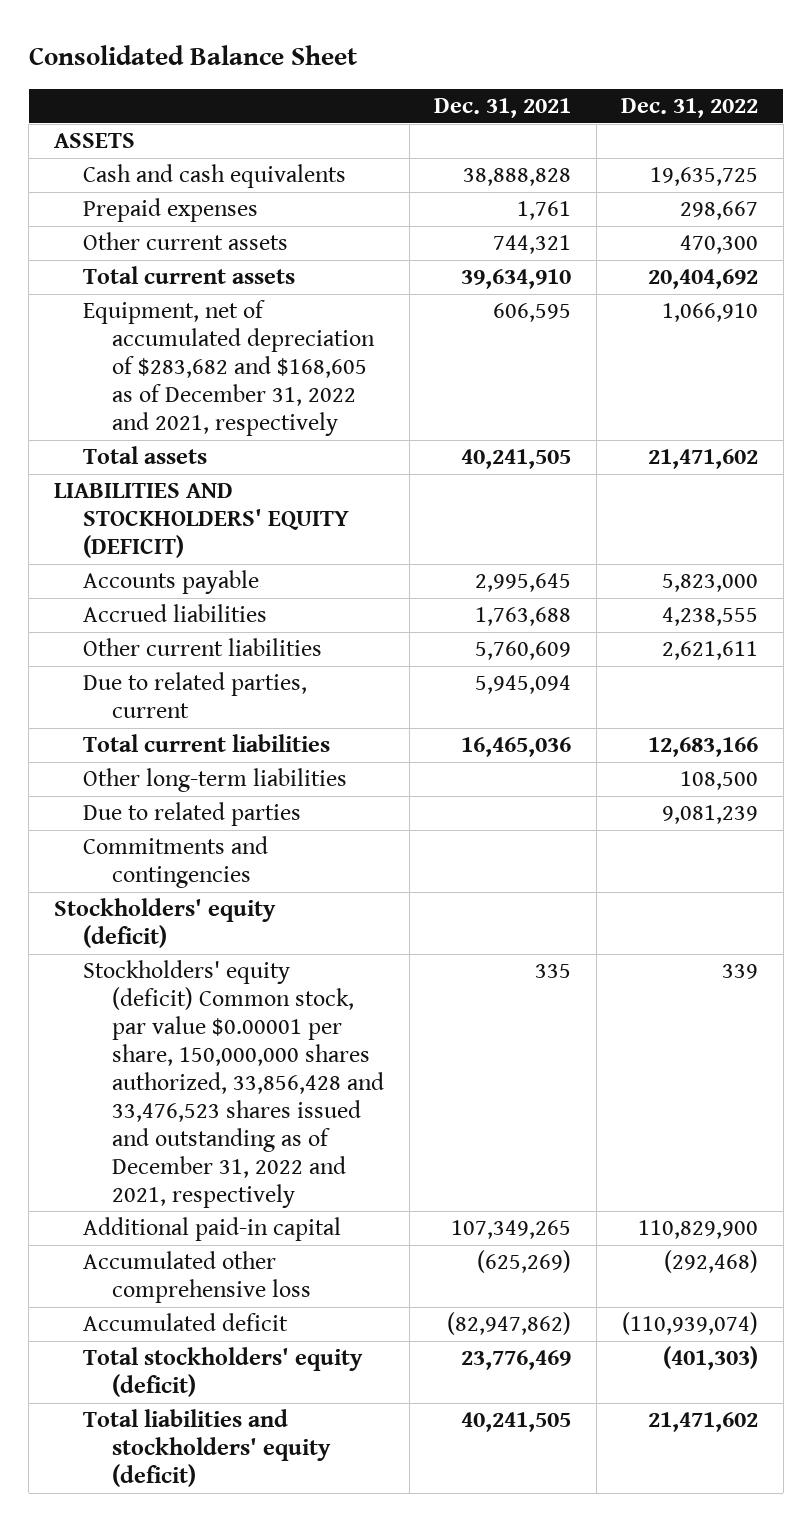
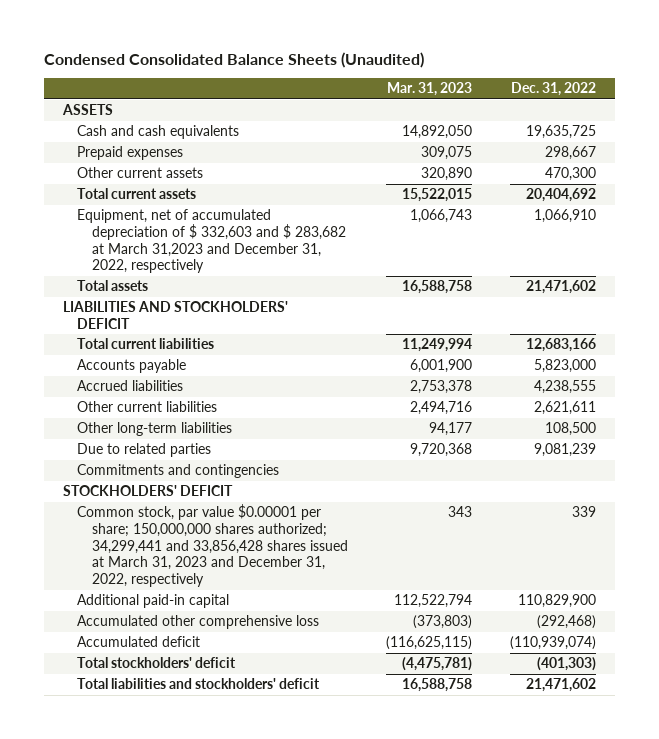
[28,45,357,66] Consolidated Balance Sheet -> [44,51,425,68] Condensed Consolidated Balance Sheets (Unaudited)
[434,98,572,119] Dec. 31, 2021 -> none
none -> [386,82,472,97] Mar. 31, 2023
[83,300,376,436] Equipment, net of accumulated depreciation of $283,682 and $168,605 as of December 31, 2022 and 2021, respectively -> [77,209,346,274] Equipment, net of accumulated depreciation of $ 332,603 and $ 283,682 at March 31,2023 and December 31, 2022, respectively
[53,483,350,559] LIABILITIES AND STOCKHOLDERS' EQUITY (DEFICIT) -> [63,301,289,329] LIABILITIES AND STOCKHOLDERS' DEFICIT
[83,734,331,753] Total current liabilities -> [77,338,215,350] Total current liabilities
[83,672,308,719] Due to related parties, current -> none
[53,898,276,949] Stockholders' equity (deficit) -> [63,485,234,497] STOCKHOLDERS' DEFICIT
[83,960,385,1208] Stockholders' equity (deficit) Common stock, par value $0.00001 per share, 150,000,000 shares authorized, 33,856,428 and 33,476,523 shares issued and outstanding as of December 31, 2022 and 2021, respectively -> [77,504,348,588] Common stock, par value $0.00001 per share; 150,000,000 shares authorized; 34,299,441 and 33,856,428 shares issued at March 31, 2023 and December 31, 2022, respectively
[83,1347,364,1398] Total stockholders' equity (deficit) -> [77,657,237,669] Total stockholders' deficit
[83,1409,332,1488] Total liabilities and stockholders' equity (deficit) -> [77,678,321,690] Total liabilities and stockholders' deficit

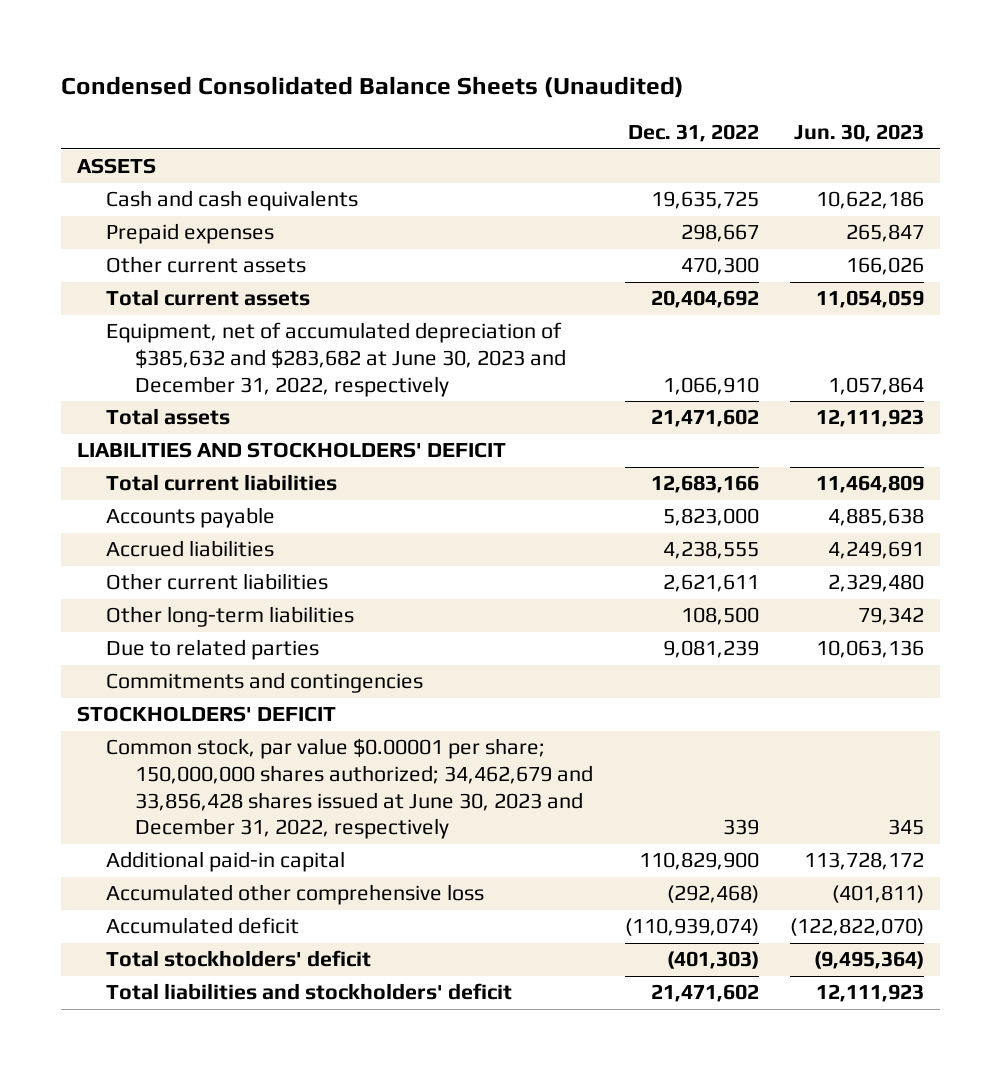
[386,82,472,97] Mar. 31, 2023 -> none
none -> [794,124,925,143] Jun. 30, 2023
[77,209,346,274] Equipment, net of accumulated depreciation of $ 332,603 and $ 283,682 at March 31,2023 and December 31, 2022, respectively -> [105,322,567,397] Equipment, net of accumulated depreciation of $385,632 and $283,682 at June 30, 2023 and December 31, 2022, respectively
[77,504,348,588] Common stock, par value $0.00001 per share; 150,000,000 shares authorized; 34,299,441 and 33,856,428 shares issued at March 31, 2023 and December 31, 2022, respectively -> [105,738,594,840] Common stock, par value $0.00001 per share; 150,000,000 shares authorized; 34,462,679 and 33,856,428 shares issued at June 30, 2023 and December 31, 2022, respectively

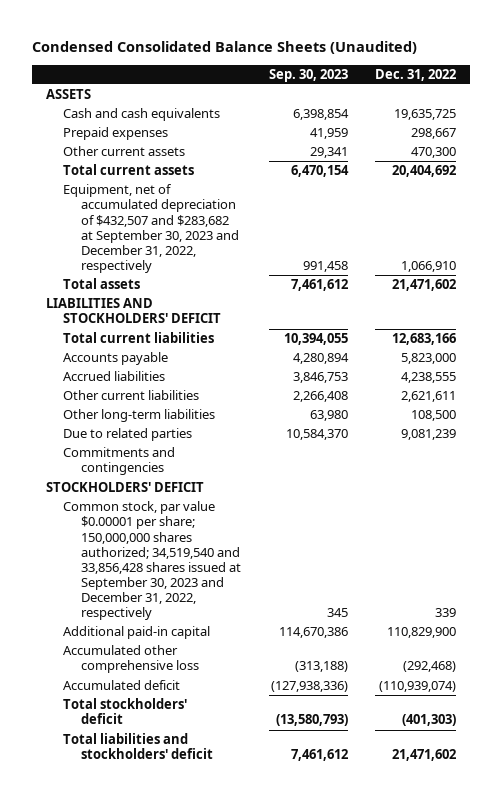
[794,124,925,143] Jun. 30, 2023 -> none
none -> [268,68,348,82] Sep. 30, 2023
[105,322,567,397] Equipment, net of accumulated depreciation of $385,632 and $283,682 at June 30, 2023 and December 31, 2022, respectively -> [63,184,239,273] Equipment, net of accumulated depreciation of $432,507 and $283,682 at September 30, 2023 and December 31, 2022, respectively
[105,738,594,840] Common stock, par value $0.00001 per share; 150,000,000 shares authorized; 34,462,679 and 33,856,428 shares issued at June 30, 2023 and December 31, 2022, respectively -> [63,501,241,621] Common stock, par value $0.00001 per share; 150,000,000 shares authorized; 34,519,540 and 33,856,428 shares issued at September 30, 2023 and December 31, 2022, respectively

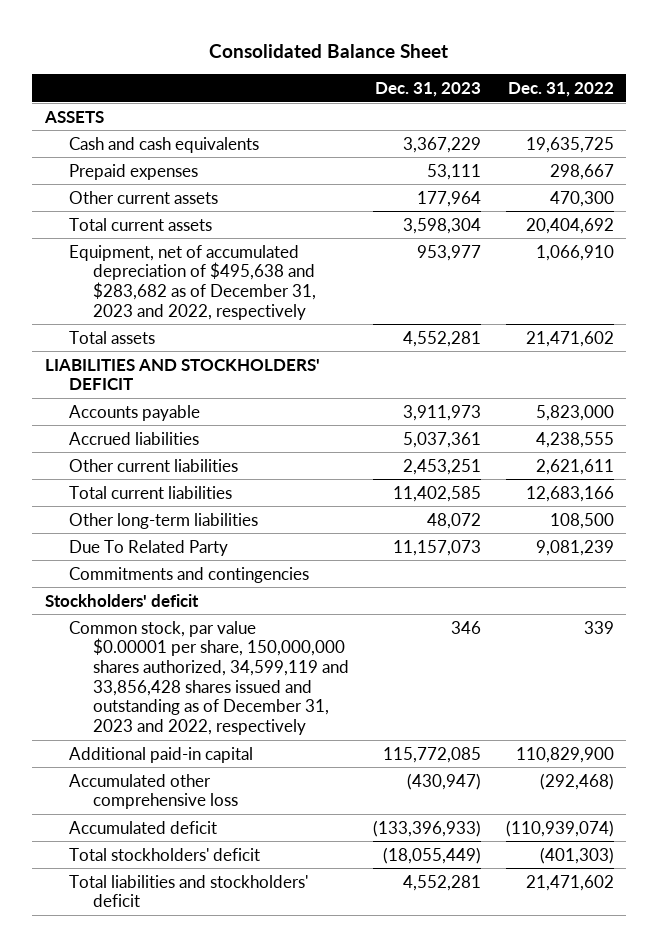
[31,40,417,54] Condensed Consolidated Balance Sheets (Unaudited) -> [209,43,449,58] Consolidated Balance Sheet
[268,68,348,82] Sep. 30, 2023 -> none
none -> [375,82,482,98] Dec. 31, 2023
[63,184,239,273] Equipment, net of accumulated depreciation of $432,507 and $283,682 at September 30, 2023 and December 31, 2022, respectively -> [68,244,316,320] Equipment, net of accumulated depreciation of $495,638 and $283,682 as of December 31, 2023 and 2022, respectively
[63,332,215,344] Total current liabilities -> [68,485,232,499] Total current liabilities
[63,428,193,442] Due to related parties -> [68,539,228,556] Due To Related Party
[45,482,204,493] STOCKHOLDERS' DEFICIT -> [44,593,199,607] Stockholders' deficit
[63,501,241,621] Common stock, par value $0.00001 per share; 150,000,000 shares authorized; 34,519,540 and 33,856,428 shares issued at September 30, 2023 and December 31, 2022, respectively -> [68,620,349,736] Common stock, par value $0.00001 per share, 150,000,000 shares authorized, 34,599,119 and 33,856,428 shares issued and outstanding as of December 31, 2023 and 2022, respectively

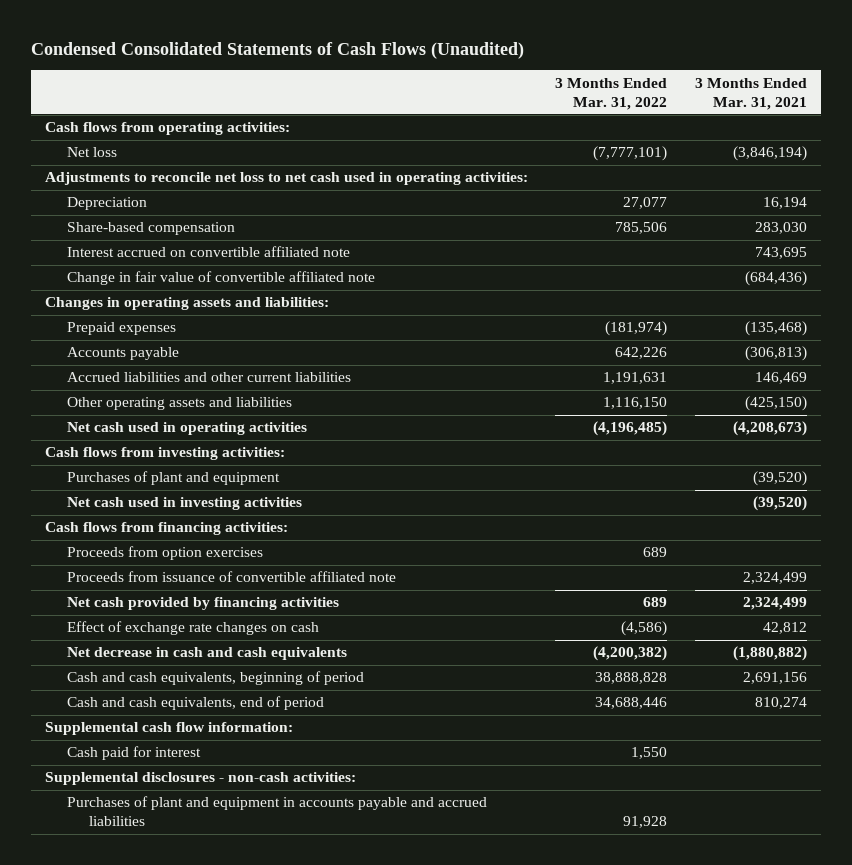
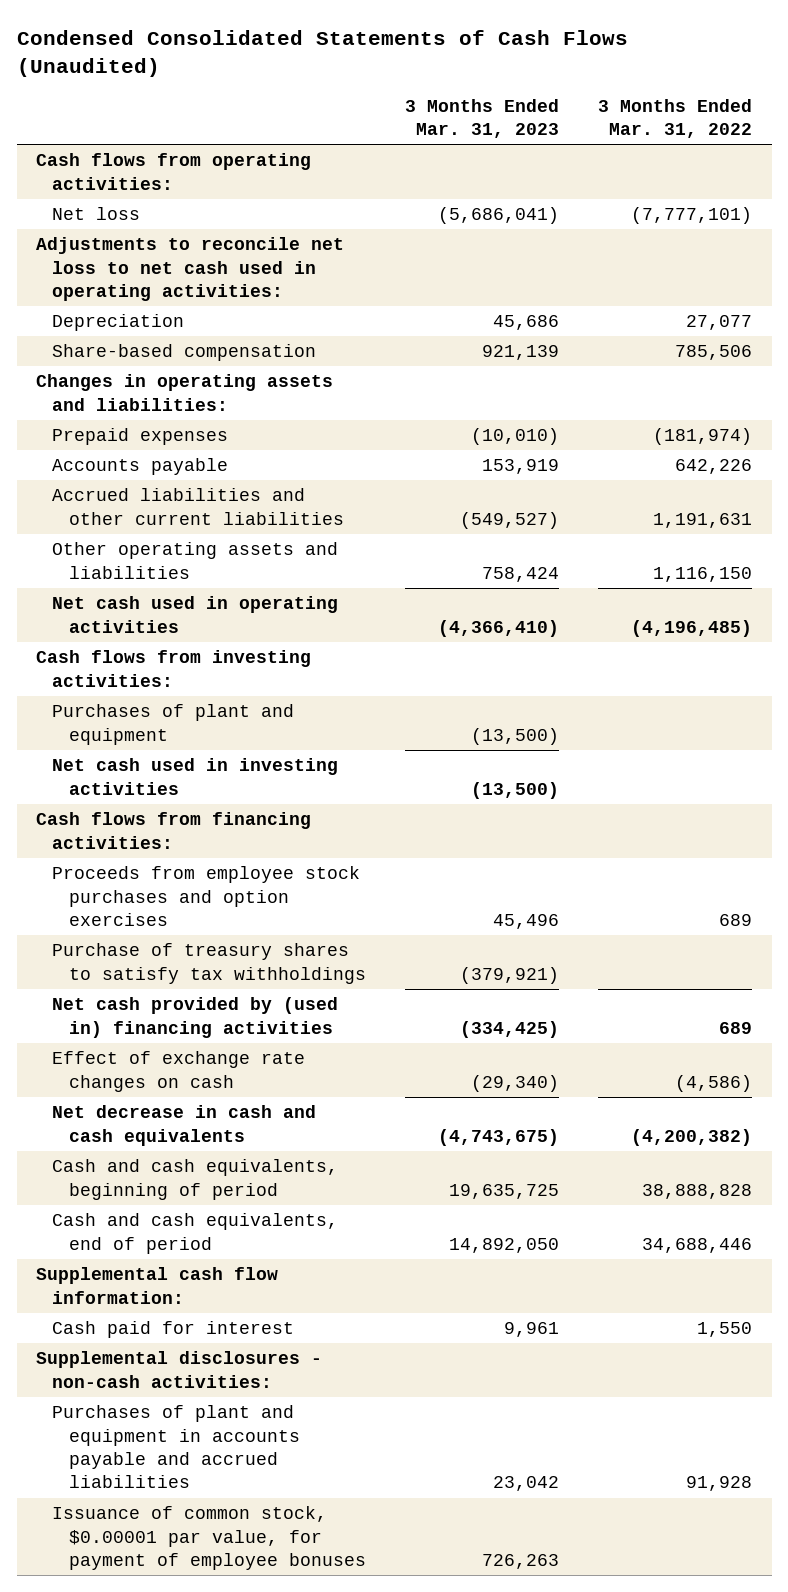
[694,77,807,110] 3 Months Ended Mar. 31, 2021 -> none
none -> [404,98,559,139] 3 Months Ended Mar. 31, 2023
[66,246,350,258] Interest accrued on convertible affiliated note -> none
[66,271,375,286] Change in fair value of convertible affiliated note -> none
[66,571,396,583] Proceeds from issuance of convertible affiliated note -> none
[66,546,263,561] Proceeds from option exercises -> [52,866,361,926] Proceeds from employee stock purchases and option exercises
none -> [52,943,366,984] Purchase of treasury shares to satisfy tax withholdings
[66,597,339,611] Net cash provided by financing activities -> [52,997,339,1038] Net cash provided by (used in) financing activities
none -> [52,1506,366,1570] Issuance of common stock, $0.00001 par value, for payment of employee bonuses

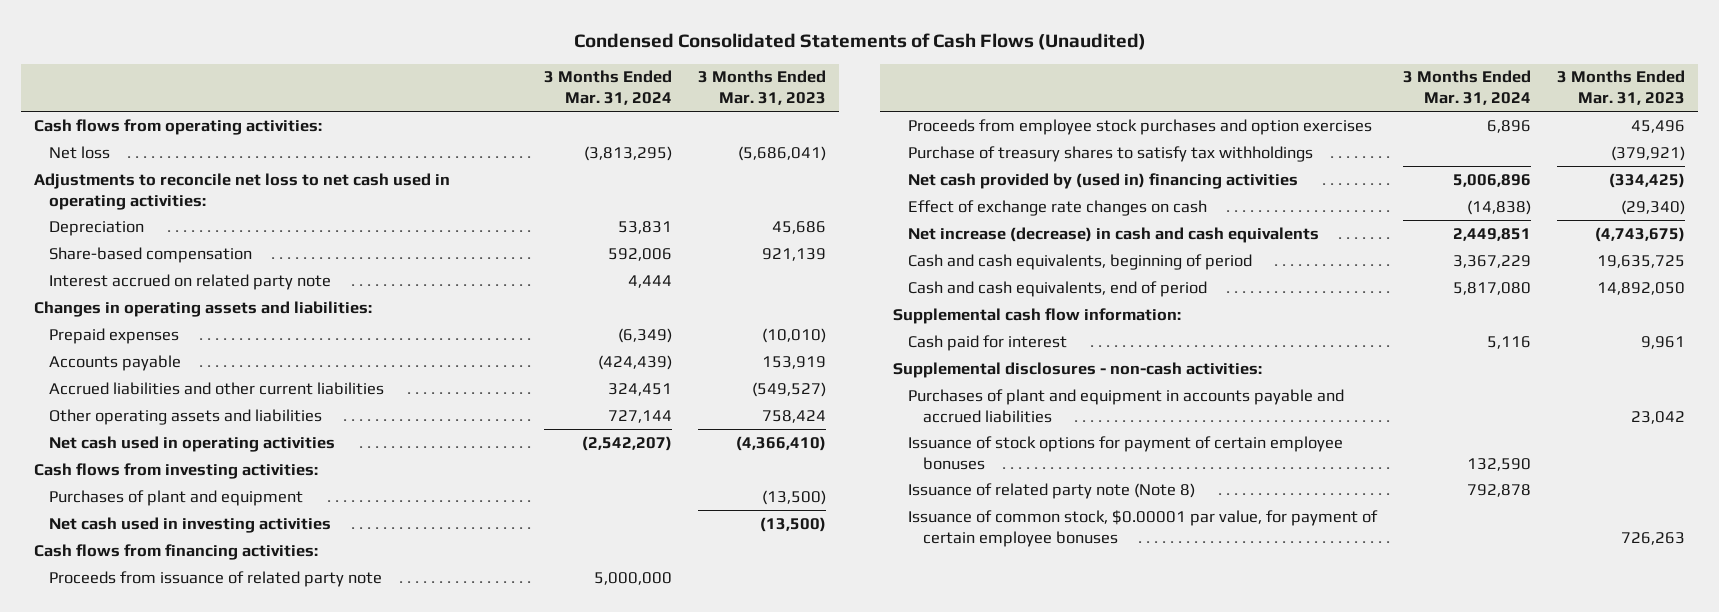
[598,98,753,139] 3 Months Ended Mar. 31, 2022 -> none
none -> [543,70,672,106] 3 Months Ended Mar. 31, 2024
none -> [49,273,332,290] Interest accrued on related party note
none -> [49,570,383,587] Proceeds from issuance of related party note
[52,1105,317,1146] Net decrease in cash and cash equivalents -> [907,226,1319,243] Net increase (decrease) in cash and cash equivalents
none -> [907,435,1343,470] Issuance of stock options for payment of certain employee bonuses
none -> [907,482,1195,499] Issuance of related party note (Note 8)
[52,1506,366,1570] Issuance of common stock, $0.00001 par value, for payment of employee bonuses -> [907,509,1378,547] Issuance of common stock, $0.00001 par value, for payment of certain employee bonuses

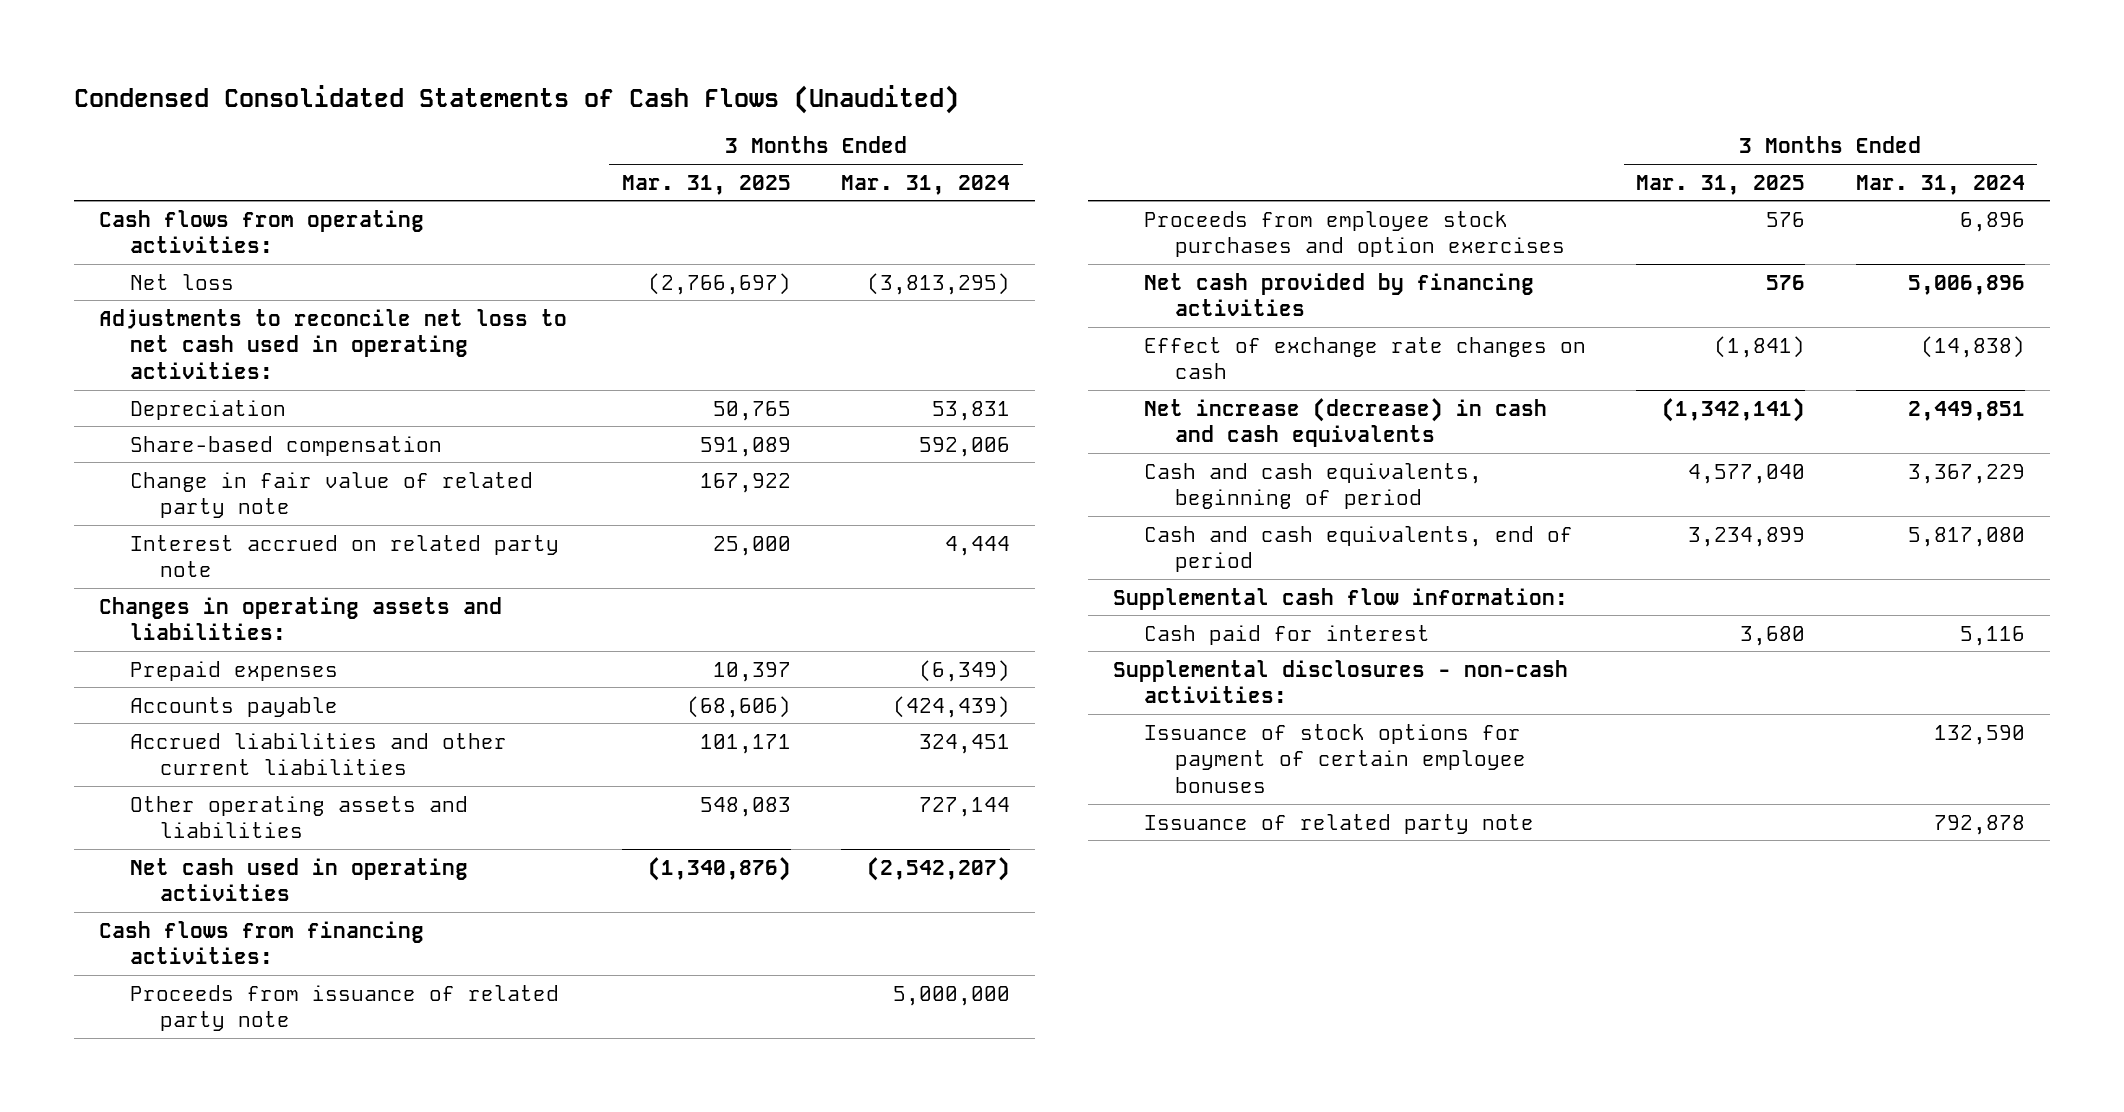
[697,70,826,106] 3 Months Ended Mar. 31, 2023 -> none
none -> [621,174,791,195] Mar. 31, 2025
none -> [129,471,533,519] Change in fair value of related party note
[34,462,319,479] Cash flows from investing activities: -> none
[49,489,304,506] Purchases of plant and equipment -> none
[49,516,332,533] Net cash used in investing activities -> none
[907,145,1313,162] Purchase of treasury shares to satisfy tax withholdings -> none
[907,172,1298,189] Net cash provided by (used in) financing activities -> [1144,272,1535,317] Net cash provided by financing activities
[907,388,1344,423] Purchases of plant and equipment in accounts payable and accrued liabilities -> none
[907,509,1378,547] Issuance of common stock, $0.00001 par value, for payment of certain employee bonuses -> none
[907,482,1195,499] Issuance of related party note (Note 8) -> [1144,813,1535,834] Issuance of related party note

